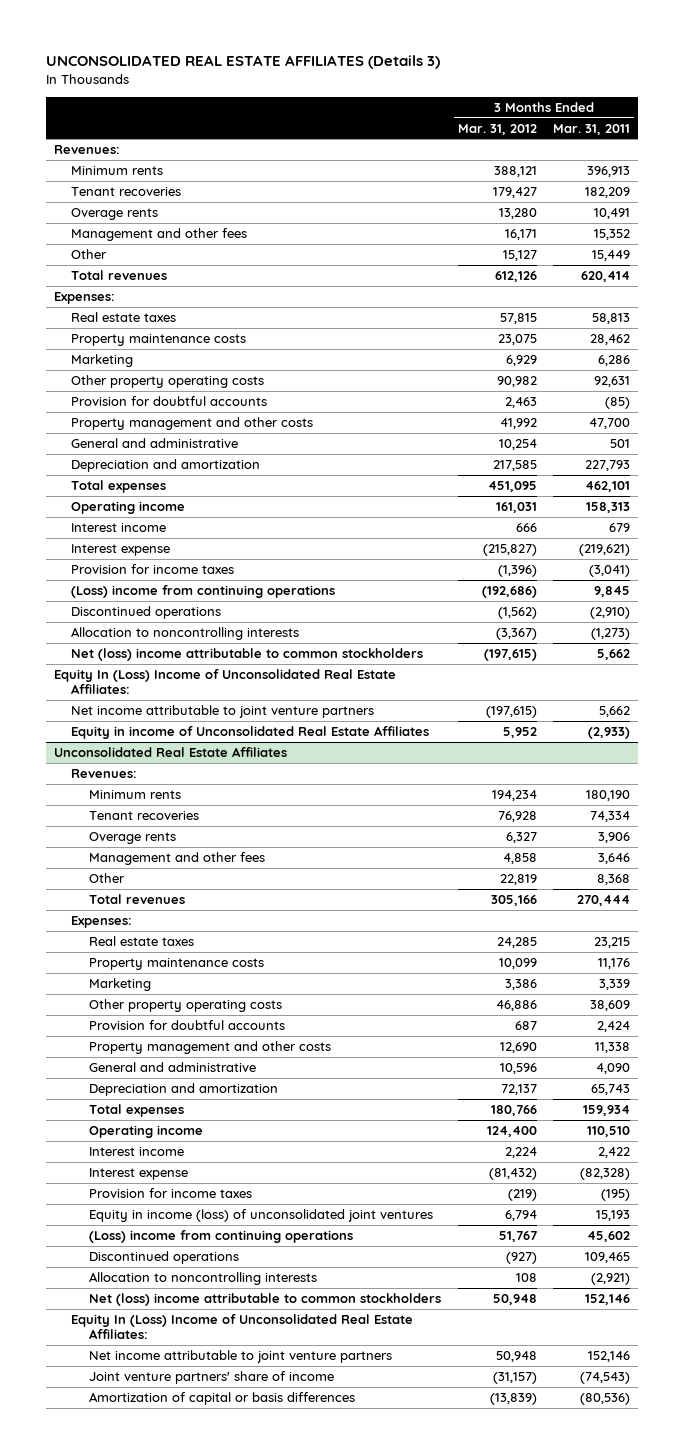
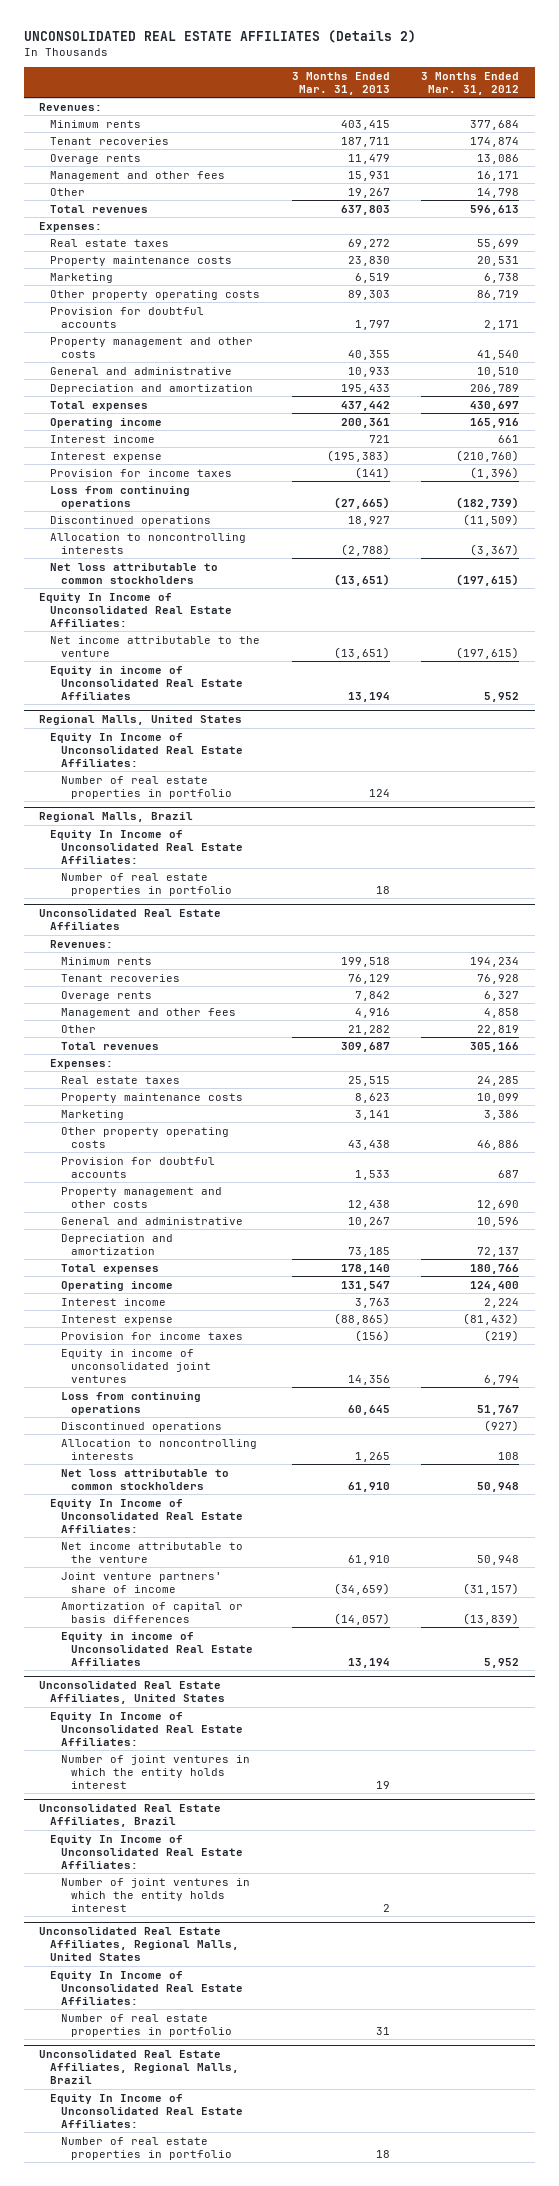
[45,55,440,70] UNCONSOLIDATED REAL ESTATE AFFILIATES (Details 3) -> [23,29,416,43] UNCONSOLIDATED REAL ESTATE AFFILIATES (Details 2)
[553,123,631,135] Mar. 31, 2011 -> none
none -> [291,71,390,95] 3 Months Ended Mar. 31, 2013
[493,165,537,177] 388,121 -> [470,119,520,130] 377,684
[492,186,537,198] 179,427 -> [470,136,520,147] 174,874
[498,207,537,219] 13,280 -> [477,153,520,164] 13,086
[502,249,537,261] 15,127 -> [477,187,520,198] 14,798
[494,270,537,282] 612,126 -> [470,204,520,215] 596,613
[499,312,537,324] 57,815 -> [477,238,520,249] 55,699
[497,333,537,345] 23,075 -> [477,255,520,266] 20,531
[505,354,537,366] 6,929 -> [484,272,520,283] 6,738
[496,375,537,387] 90,982 -> [477,289,520,300] 86,719
[504,396,537,408] 2,463 -> [484,319,520,330] 2,171
[499,417,537,429] 41,992 -> [477,349,520,360] 41,540
[498,438,537,450] 10,254 -> [477,366,520,377] 10,510
[492,459,537,471] 217,585 -> [470,383,520,394] 206,789
[487,480,537,492] 451,095 -> [470,400,520,411] 430,697
[495,501,537,513] 161,031 -> [470,417,520,428] 165,916
[515,522,537,532] 666 -> [498,434,520,443] 661
[482,543,537,556] (215,827) -> [456,449,520,462] (210,760)
[71,584,336,598] (Loss) income from continuing operations -> [49,485,190,509] Loss from continuing operations
[481,585,537,598] (192,686) -> [456,496,520,509] (182,739)
[497,606,537,619] (1,562) -> [463,513,520,526] (11,509)
[71,647,424,661] Net (loss) income attributable to common stockholders -> [49,562,218,584] Net loss attributable to common stockholders
[53,668,396,695] Equity In (Loss) Income of Unconsolidated Real Estate Affiliates: -> [39,592,232,627] Equity In Income of Unconsolidated Real Estate Affiliates:
[71,704,375,718] Net income attributable to joint venture partners -> [49,635,260,657] Net income attributable to the venture
none -> [39,715,243,726] Regional Malls, United States
none -> [49,732,243,767] Equity In Income of Unconsolidated Real Estate Affiliates:
none -> [60,775,233,799] Number of real estate properties in portfolio
none -> [39,812,194,823] Regional Malls, Brazil
none -> [49,829,243,864] Equity In Income of Unconsolidated Real Estate Affiliates:
none -> [60,872,233,896] Number of real estate properties in portfolio
[89,1208,434,1222] Equity in income (loss) of unconsolidated joint ventures -> [60,1348,212,1383] Equity in income of unconsolidated joint ventures
[89,1229,354,1243] (Loss) income from continuing operations -> [60,1391,201,1415] Loss from continuing operations
[89,1292,442,1306] Net (loss) income attributable to common stockholders -> [60,1468,229,1490] Net loss attributable to common stockholders
[71,1313,414,1340] Equity In (Loss) Income of Unconsolidated Real Estate Affiliates: -> [49,1498,243,1533] Equity In Income of Unconsolidated Real Estate Affiliates:
[89,1349,393,1363] Net income attributable to joint venture partners -> [60,1541,243,1563] Net income attributable to the venture
none -> [60,1631,254,1666] Equity in income of Unconsolidated Real Estate Affiliates
none -> [39,1681,225,1705] Unconsolidated Real Estate Affiliates, United States
none -> [49,1711,243,1746] Equity In Income of Unconsolidated Real Estate Affiliates:
none -> [60,1754,250,1789] Number of joint ventures in which the entity holds interest
none -> [39,1804,222,1828] Unconsolidated Real Estate Affiliates, Brazil
none -> [49,1834,243,1869] Equity In Income of Unconsolidated Real Estate Affiliates:
none -> [60,1877,250,1912] Number of joint ventures in which the entity holds interest
none -> [39,1927,239,1962] Unconsolidated Real Estate Affiliates, Regional Malls, United States
none -> [49,1970,243,2005] Equity In Income of Unconsolidated Real Estate Affiliates:
none -> [60,2013,233,2037] Number of real estate properties in portfolio
none -> [39,2050,239,2085] Unconsolidated Real Estate Affiliates, Regional Malls, Brazil
none -> [49,2093,243,2128] Equity In Income of Unconsolidated Real Estate Affiliates:
none -> [60,2136,233,2160] Number of real estate properties in portfolio

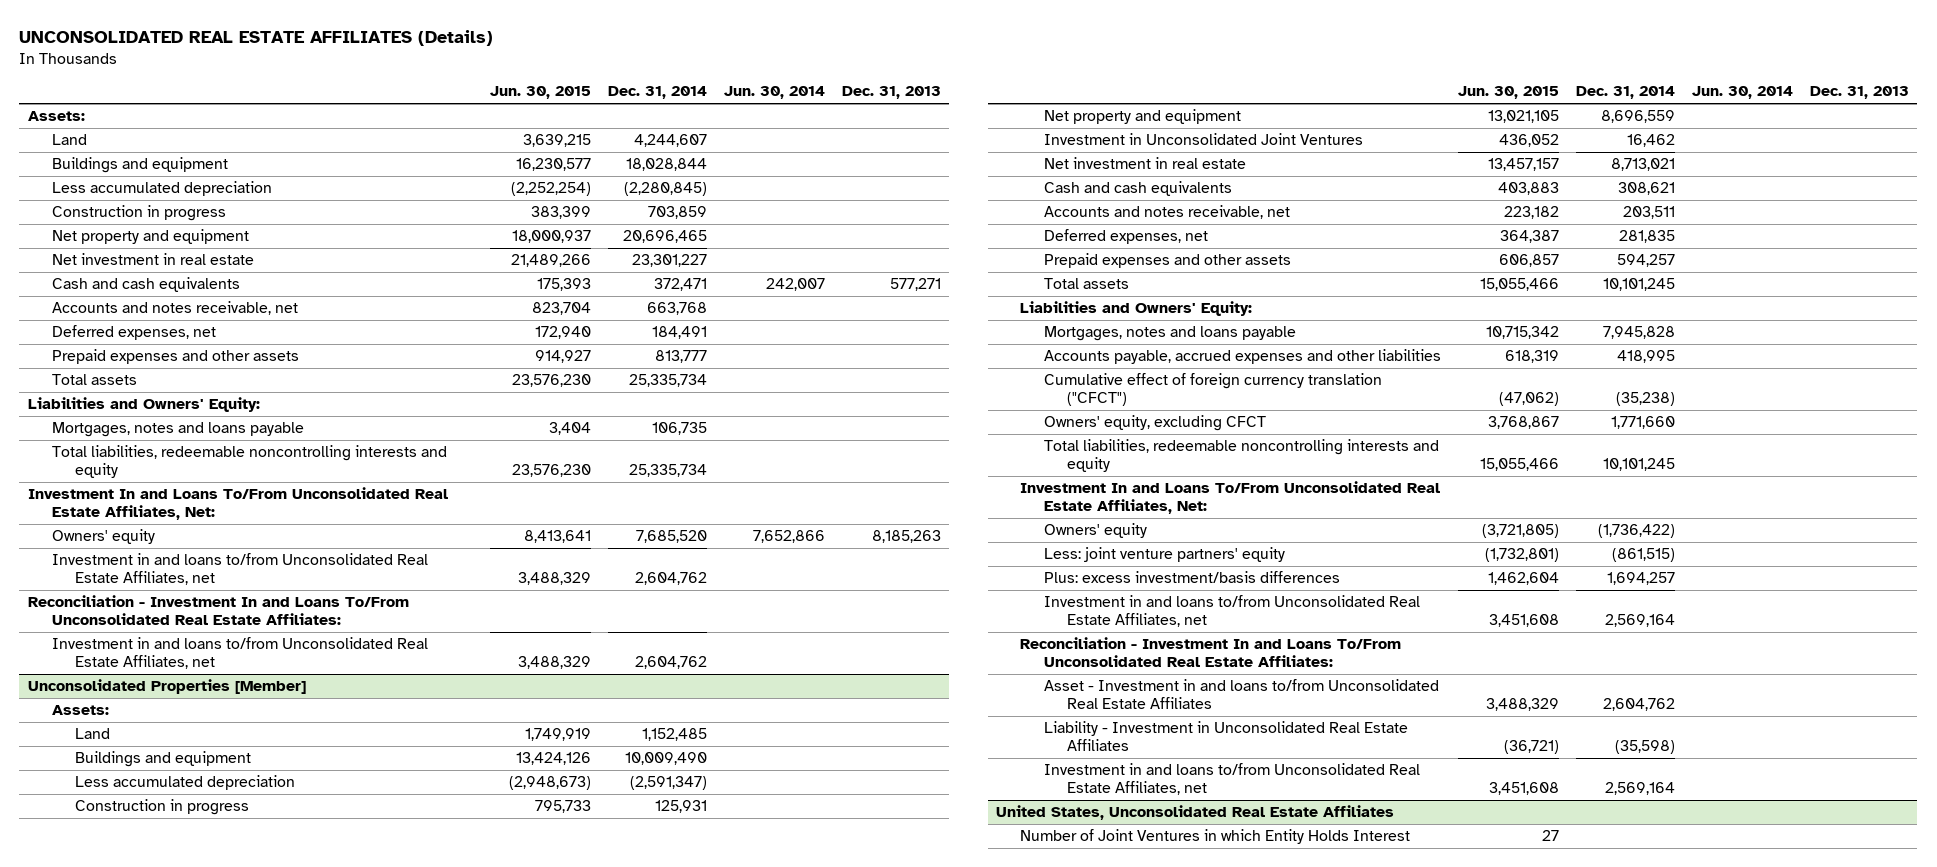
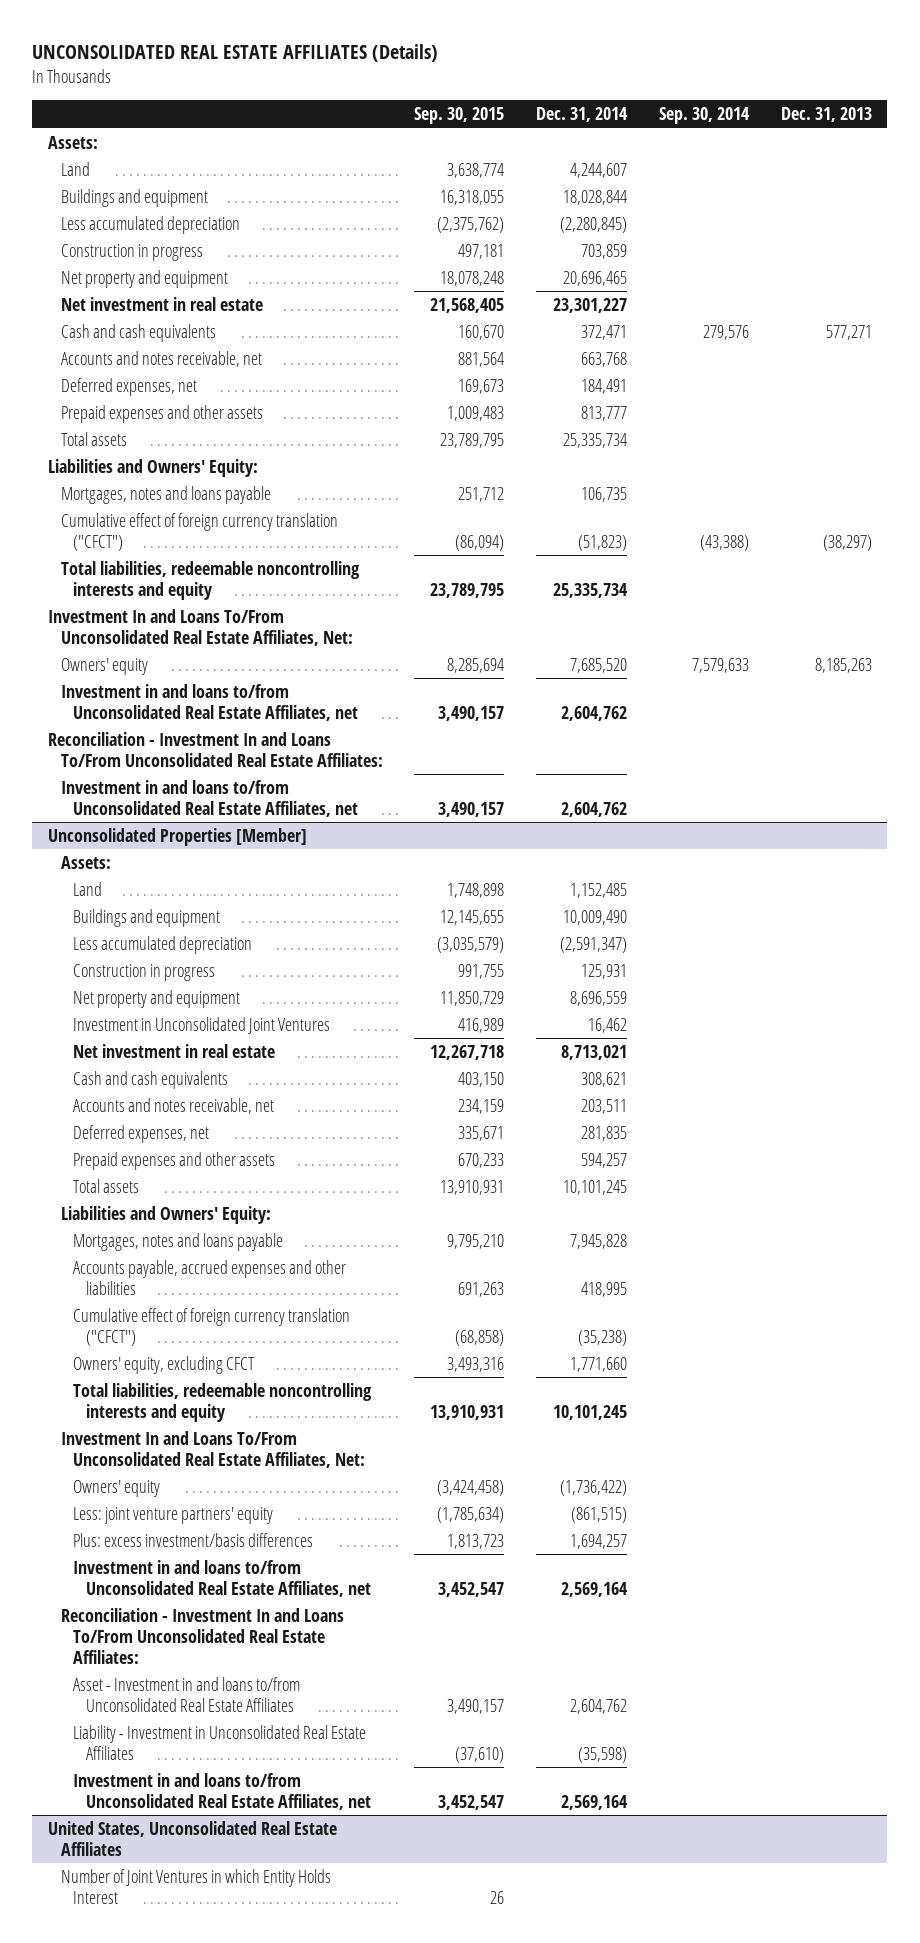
[489,86,591,100] Jun. 30, 2015 -> none
[723,86,825,100] Jun. 30, 2014 -> none
none -> [414,106,505,124] Sep. 30, 2015
none -> [658,106,750,124] Sep. 30, 2014
none -> [60,512,338,551] Cumulative effect of foreign currency translation ("CFCT")

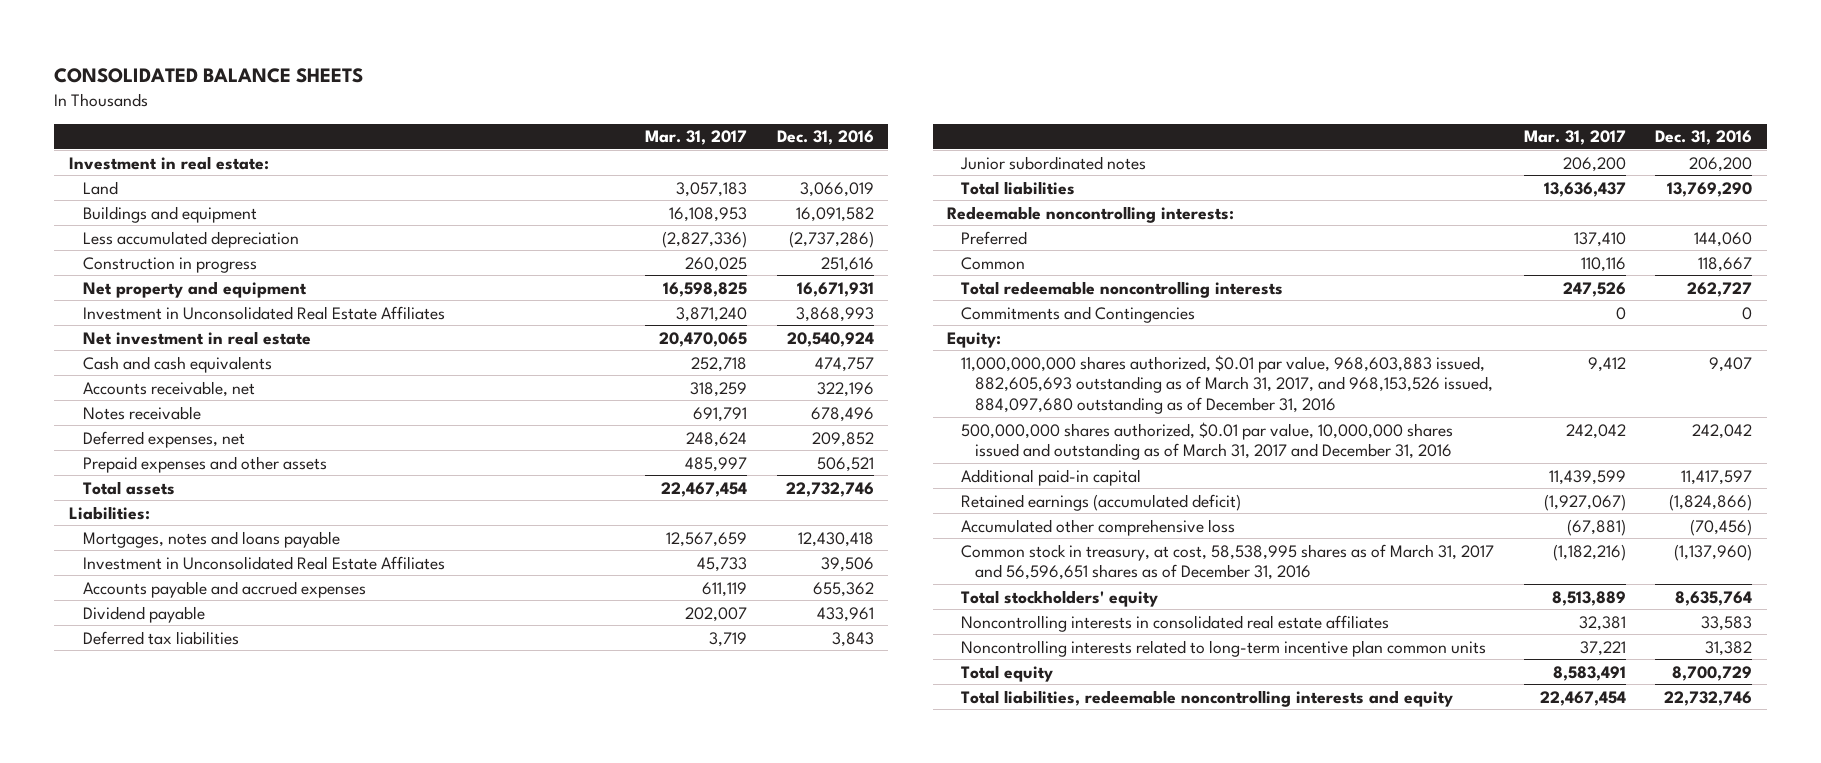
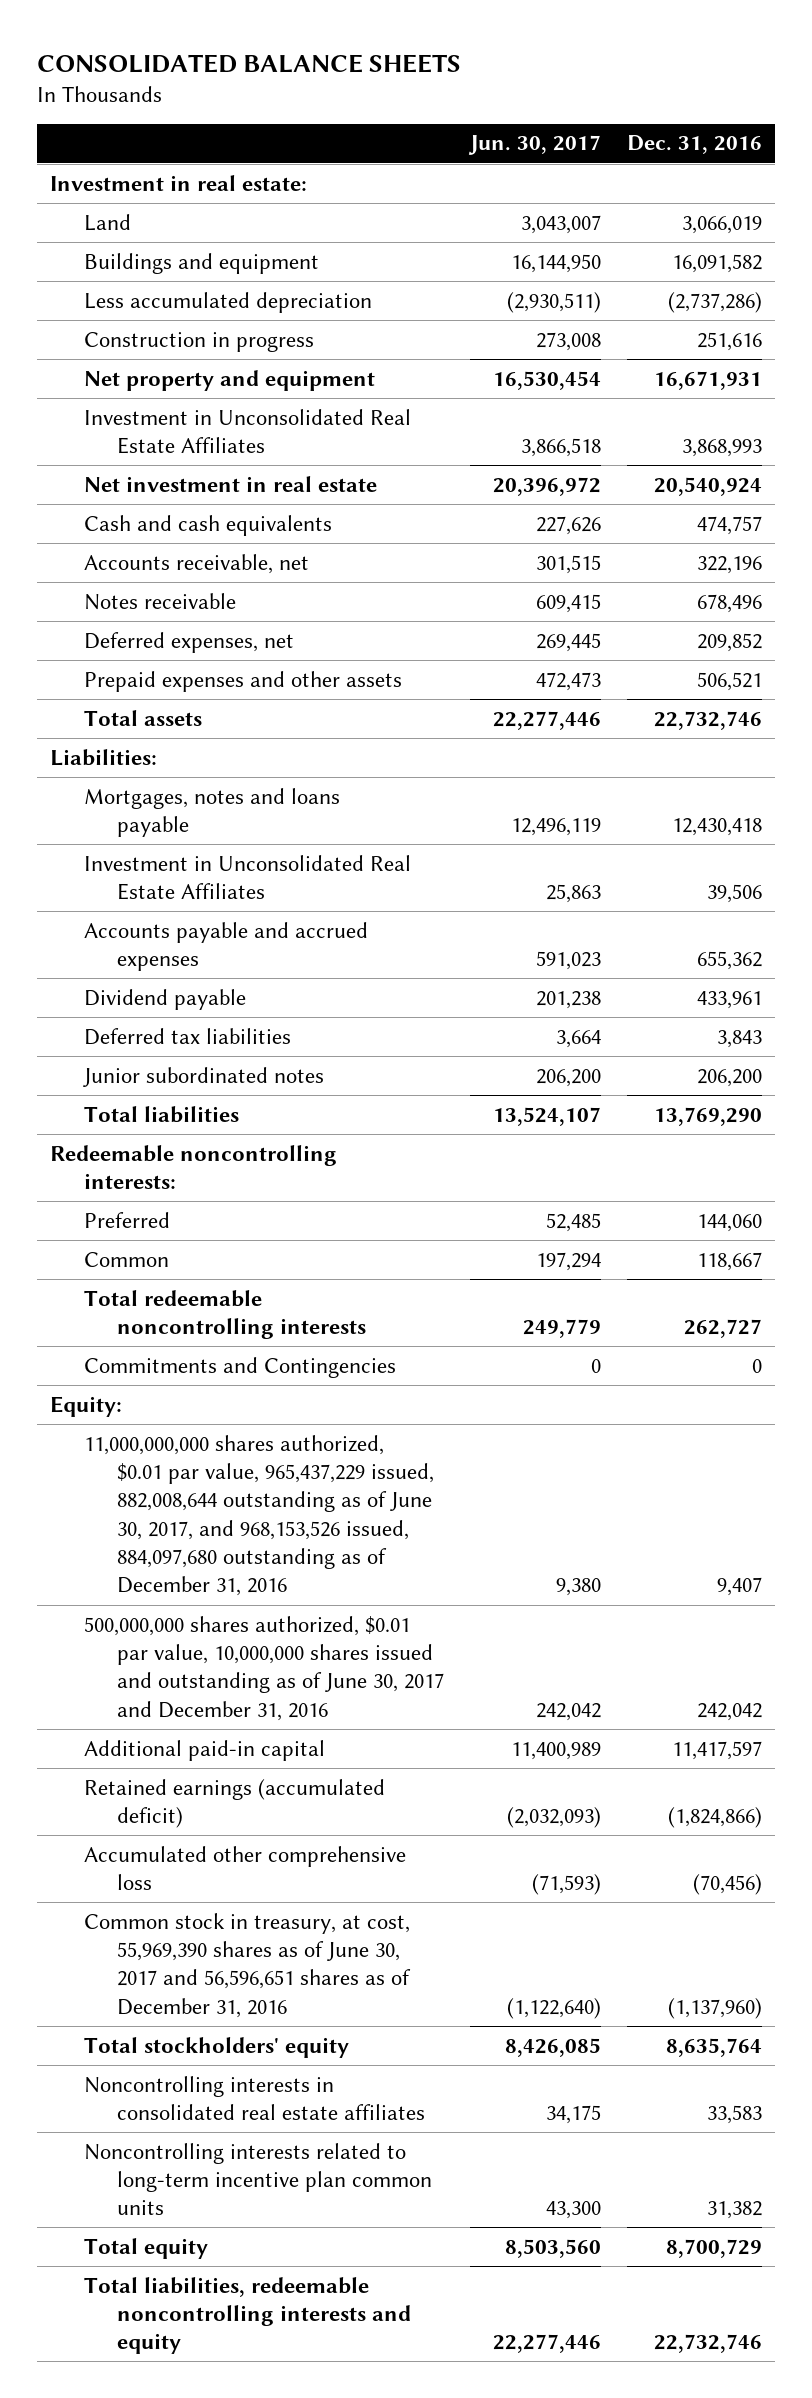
[645,130,748,146] Mar. 31, 2017 -> none
none -> [468,135,602,156] Jun. 30, 2017
[961,354,1493,414] 11,000,000,000 shares authorized, $0.01 par value, 968,603,883 issued, 882,605,693 outstanding as of March 31, 2017, and 968,153,526 issued, 884,097,680 outstanding as of December 31, 2016 -> [83,1434,435,1597] 11,000,000,000 shares authorized, $0.01 par value, 965,437,229 issued, 882,008,644 outstanding as of June 30, 2017, and 968,153,526 issued, 884,097,680 outstanding as of December 31, 2016
[961,421,1454,461] 500,000,000 shares authorized, $0.01 par value, 10,000,000 shares issued and outstanding as of March 31, 2017 and December 31, 2016 -> [83,1615,445,1721] 500,000,000 shares authorized, $0.01 par value, 10,000,000 shares issued and outstanding as of June 30, 2017 and December 31, 2016
[961,543,1495,581] Common stock in treasury, at cost, 58,538,995 shares as of March 31, 2017 and 56,596,651 shares as of December 31, 2016 -> [83,1912,412,2018] Common stock in treasury, at cost, 55,969,390 shares as of June 30, 2017 and 56,596,651 shares as of December 31, 2016

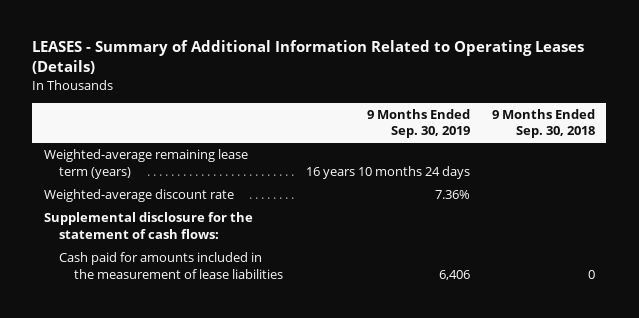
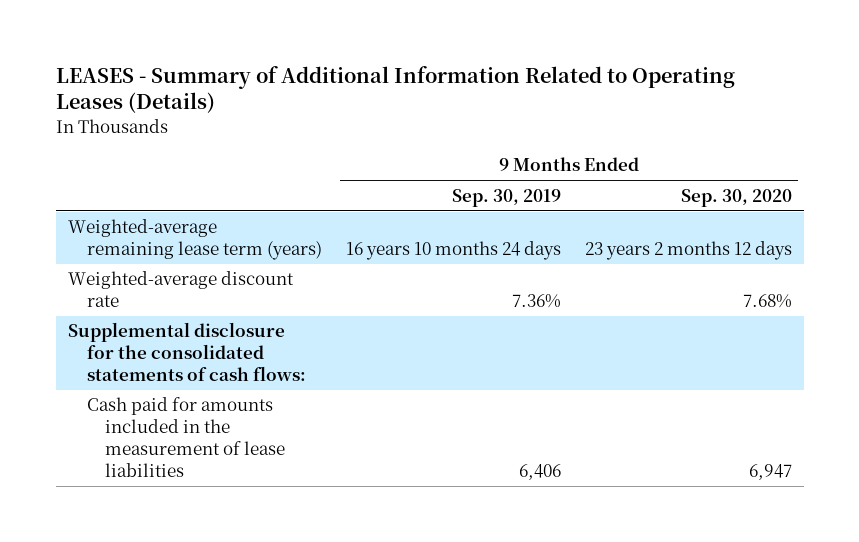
[492,108,596,139] 9 Months Ended Sep. 30, 2018 -> none
none -> [680,188,792,207] Sep. 30, 2020
[43,212,253,239] Supplemental disclosure for the statement of cash flows: -> [67,322,306,382] Supplemental disclosure for the consolidated statements of cash flows:

